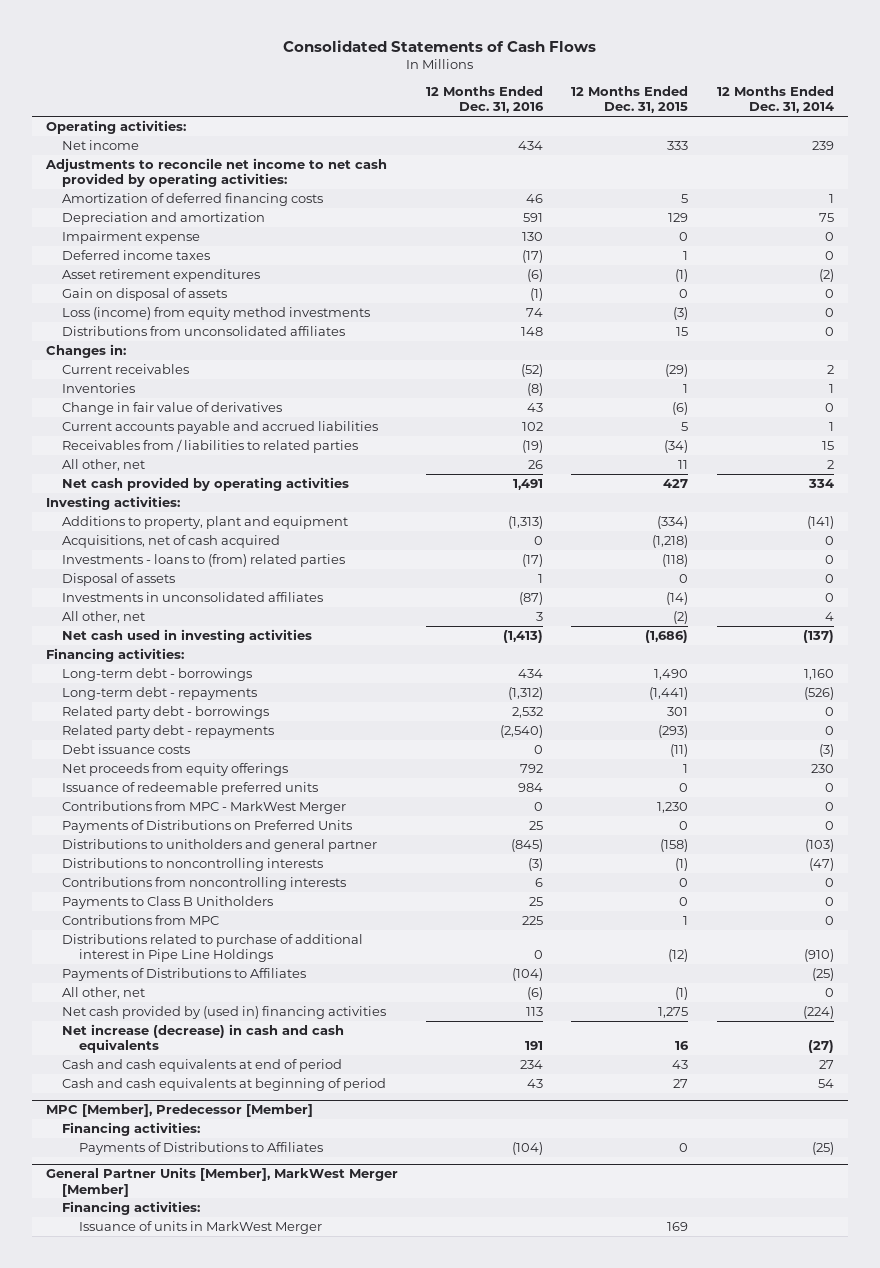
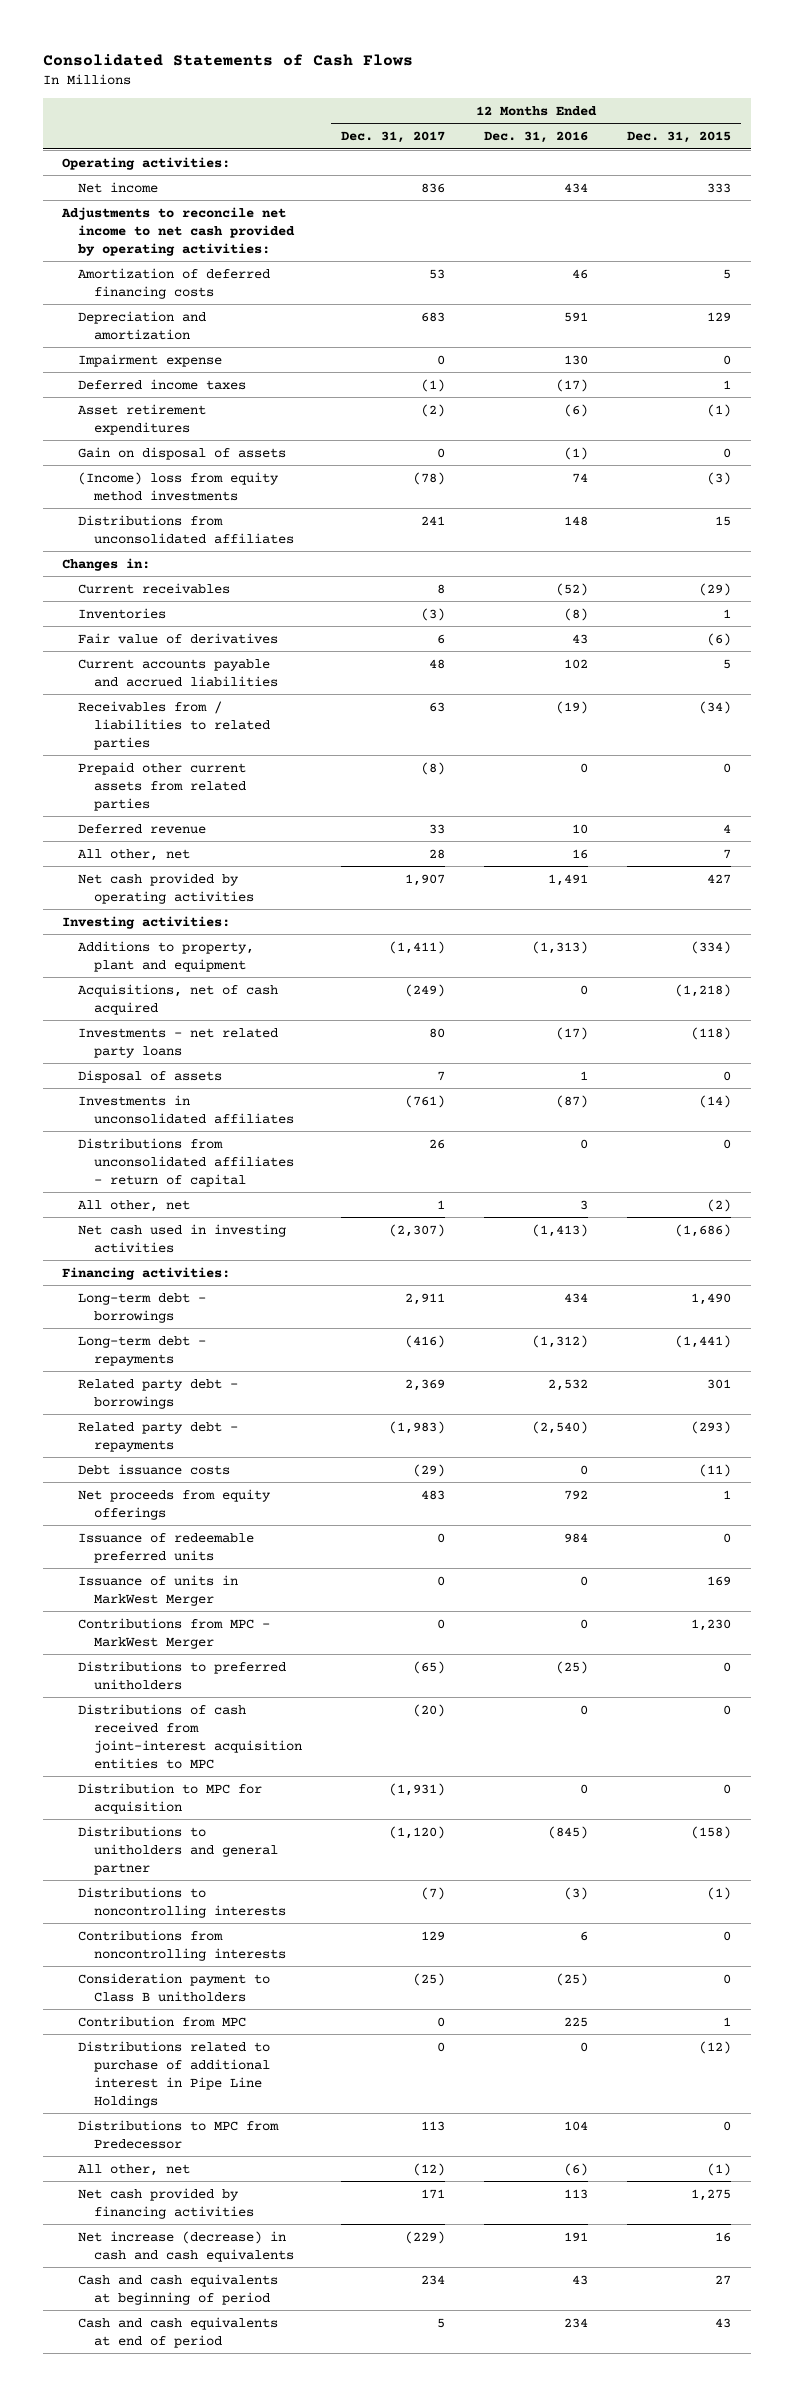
[716,86,834,114] 12 Months Ended Dec. 31, 2014 -> none
none -> [341,131,446,144] Dec. 31, 2017
[62,306,371,320] Loss (income) from equity method investments -> [78,471,280,501] (Income) loss from equity method investments
[62,401,283,415] Change in fair value of derivatives -> [78,632,279,644] Fair value of derivatives
none -> [78,761,247,811] Prepaid other current assets from related parties
none -> [78,823,207,834] Deferred revenue
[528,459,544,469] 26 -> [572,848,589,859] 16
[678,459,689,469] 11 -> [723,848,732,859] 7
[62,553,346,567] Investments - loans to (from) related parties -> [78,1027,279,1058] Investments - net related party loans
none -> [78,1137,295,1187] Distributions from unconsolidated affiliates - return of capital
none -> [78,1574,239,1606] Issuance of units in MarkWest Merger
[62,819,353,833] Payments of Distributions on Preferred Units -> [78,1660,287,1690] Distributions to preferred unitholders
[529,820,544,830] 25 -> [556,1660,589,1674] (25)
none -> [78,1703,303,1769] Distributions of cash received from joint-interest acquisition entities to MPC
none -> [78,1782,263,1814] Distribution to MPC for acquisition
[62,895,274,909] Payments to Class B Unitholders -> [78,1972,271,2002] Consideration payment to Class B unitholders
[529,896,544,906] 25 -> [556,1972,589,1986] (25)
[62,914,220,925] Contributions from MPC -> [78,2015,247,2027] Contribution from MPC
[62,967,307,981] Payments of Distributions to Affiliates -> none
none -> [78,2119,280,2149] Distributions to MPC from Predecessor
[62,1005,387,1019] Net cash provided by (used in) financing activities -> [78,2187,255,2219] Net cash provided by financing activities
[45,1104,313,1118] MPC [Member], Predecessor [Member] -> none
[62,1121,201,1136] Financing activities: -> none
[79,1141,324,1155] Payments of Distributions to Affiliates -> none
[45,1167,398,1197] General Partner Units [Member], MarkWest Merger [Member] -> none
[62,1200,201,1215] Financing activities: -> none
[79,1220,323,1234] Issuance of units in MarkWest Merger -> none
[62,1058,343,1072] Cash and cash equivalents at end of period -> [78,2316,279,2348] Cash and cash equivalents at end of period

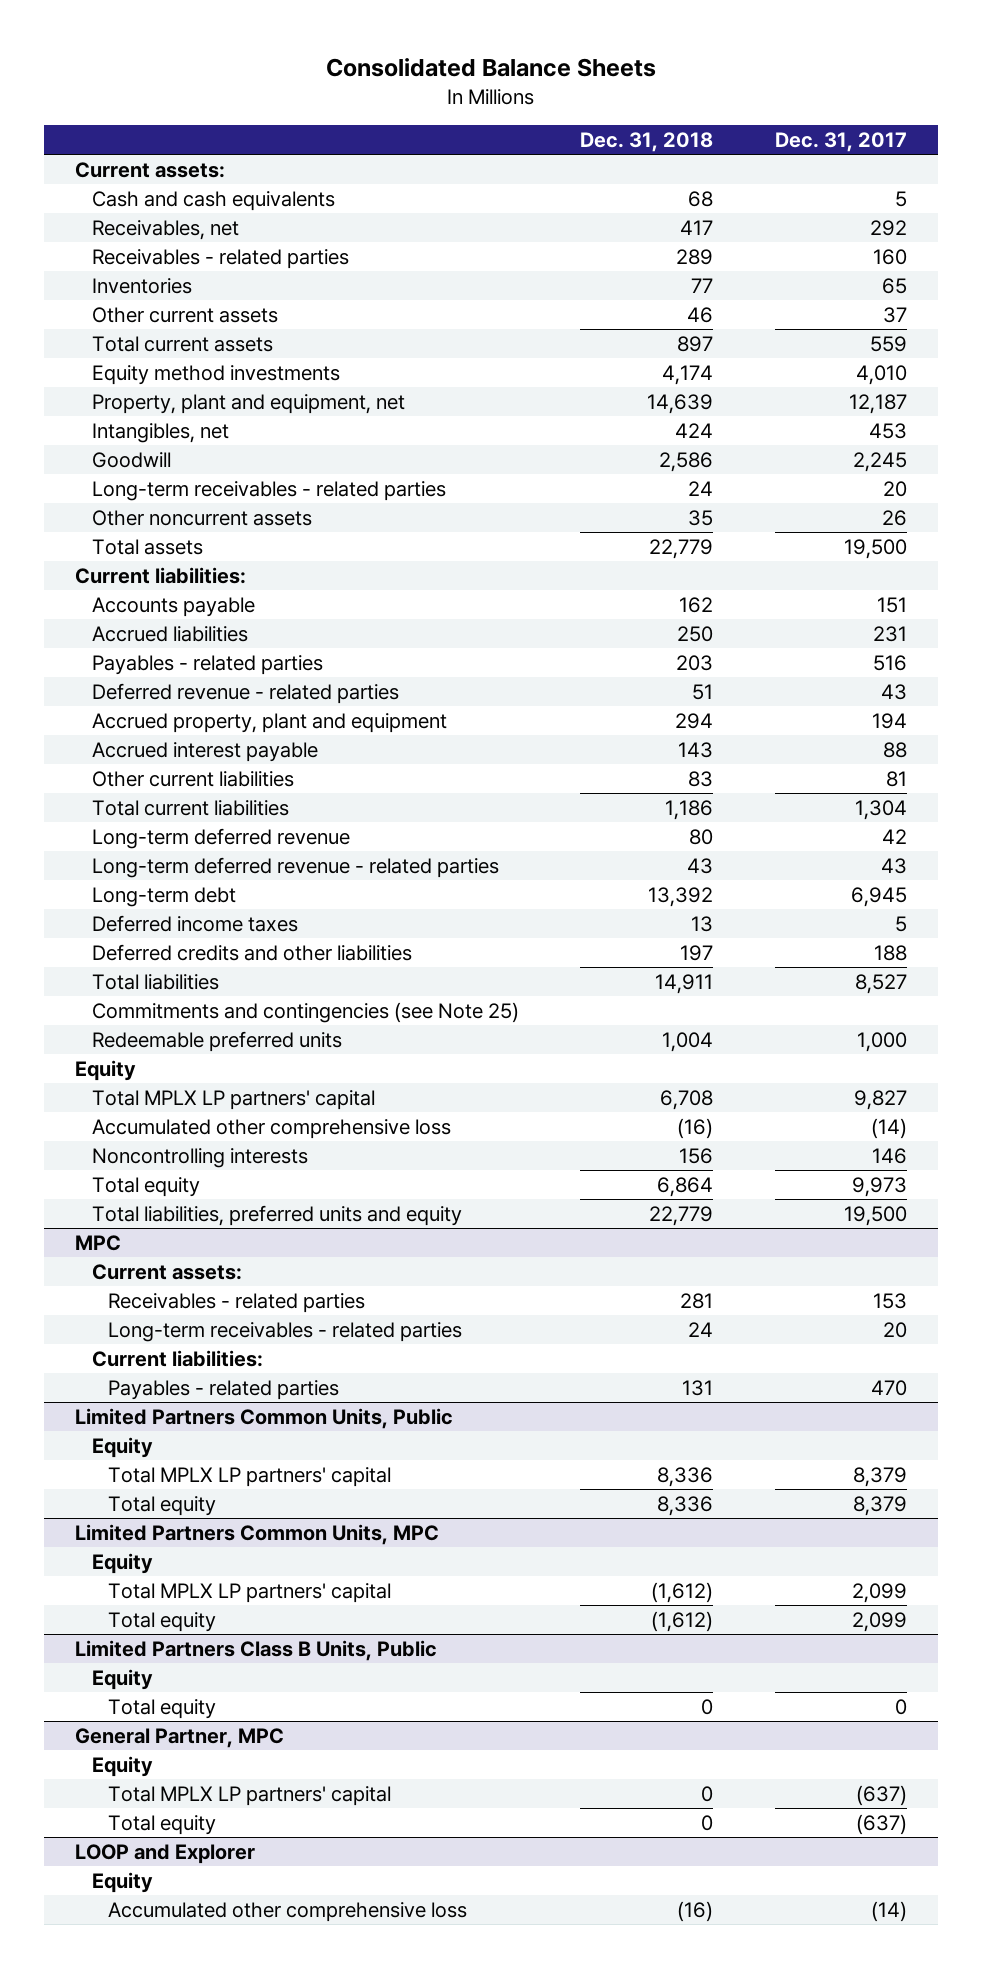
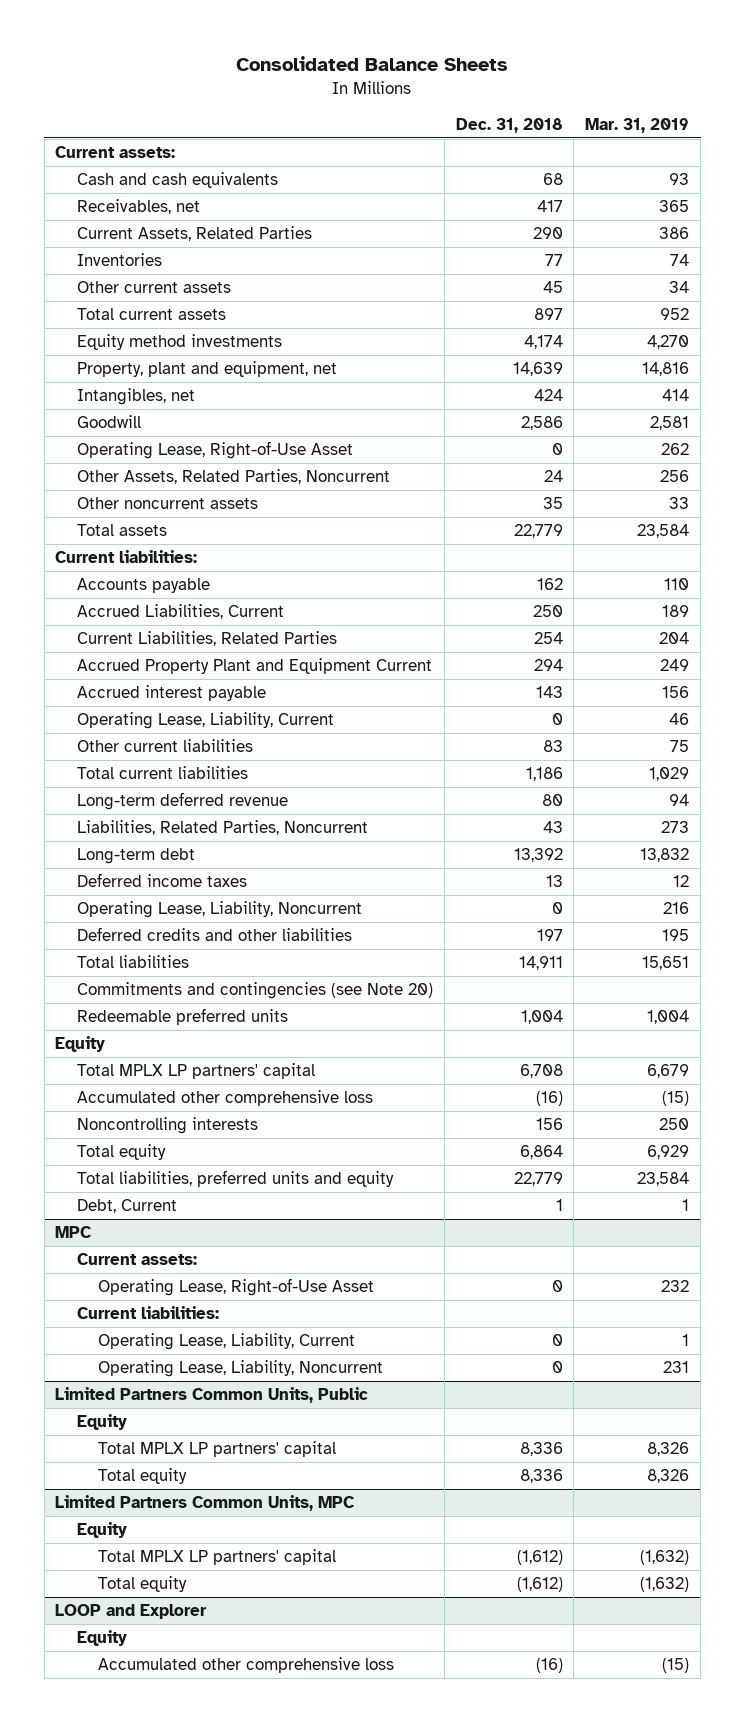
[775,131,908,152] Dec. 31, 2017 -> none
none -> [585,118,690,134] Mar. 31, 2019
[91,249,349,270] Receivables - related parties -> none
none -> [76,226,312,242] Current Assets, Related Parties
[687,307,714,324] 46 -> [542,281,563,294] 45
[91,481,446,502] Long-term receivables - related parties -> none
none -> [76,441,353,460] Operating Lease, Right-of-Use Asset
none -> [76,469,390,485] Other Assets, Related Parties, Noncurrent
[91,655,323,676] Payables - related parties -> none
[91,683,399,705] Deferred revenue - related parties -> none
[91,626,248,643] Accrued liabilities -> [76,604,284,620] Accrued Liabilities, Current
none -> [76,631,337,647] Current Liabilities, Related Parties
[91,713,447,734] Accrued property, plant and equipment -> [76,658,432,675] Accrued Property Plant and Equipment Current
none -> [76,712,334,730] Operating Lease, Liability, Current
[91,857,499,879] Long-term deferred revenue - related parties -> none
none -> [76,820,368,836] Liabilities, Related Parties, Noncurrent
none -> [76,901,362,919] Operating Lease, Liability, Noncurrent
[91,1002,519,1024] Commitments and contingencies (see Note 25) -> [76,982,433,1000] Commitments and contingencies (see Note 20)
none -> [76,1199,177,1214] Debt, Current
[108,1293,366,1314] Receivables - related parties -> none
[108,1322,463,1343] Long-term receivables - related parties -> none
none -> [98,1278,375,1297] Operating Lease, Right-of-Use Asset
[108,1380,340,1401] Payables - related parties -> none
none -> [98,1333,356,1351] Operating Lease, Liability, Current
none -> [98,1360,384,1378] Operating Lease, Liability, Noncurrent
[74,1640,437,1662] Limited Partners Class B Units, Public -> none
[91,1669,153,1691] Equity -> none
[108,1699,217,1720] Total equity -> none
[74,1728,284,1749] General Partner, MPC -> none
[91,1756,153,1778] Equity -> none
[108,1786,392,1807] Total MPLX LP partners' capital -> none
[108,1815,217,1836] Total equity -> none

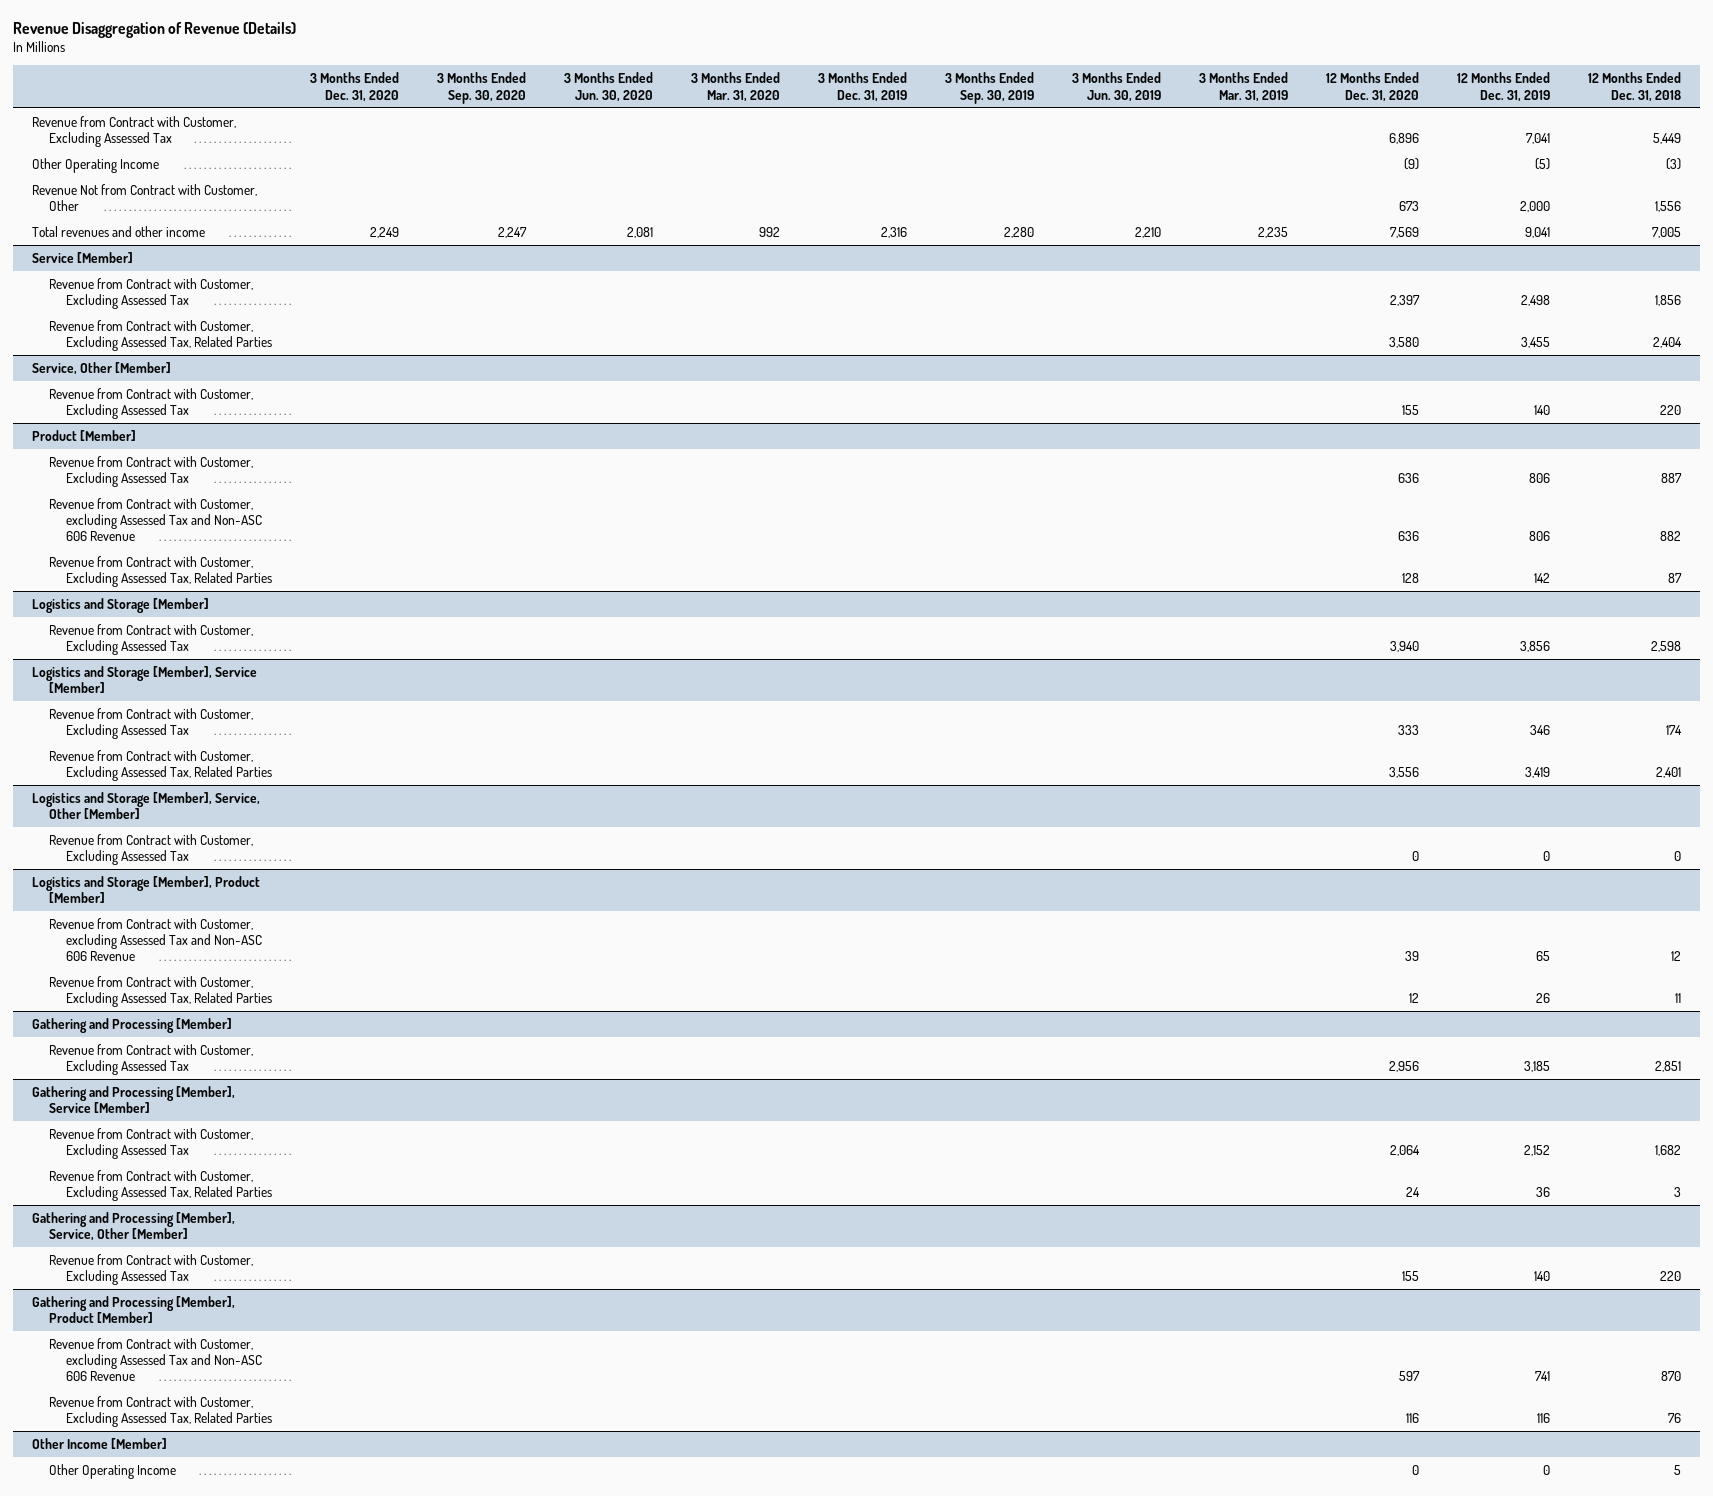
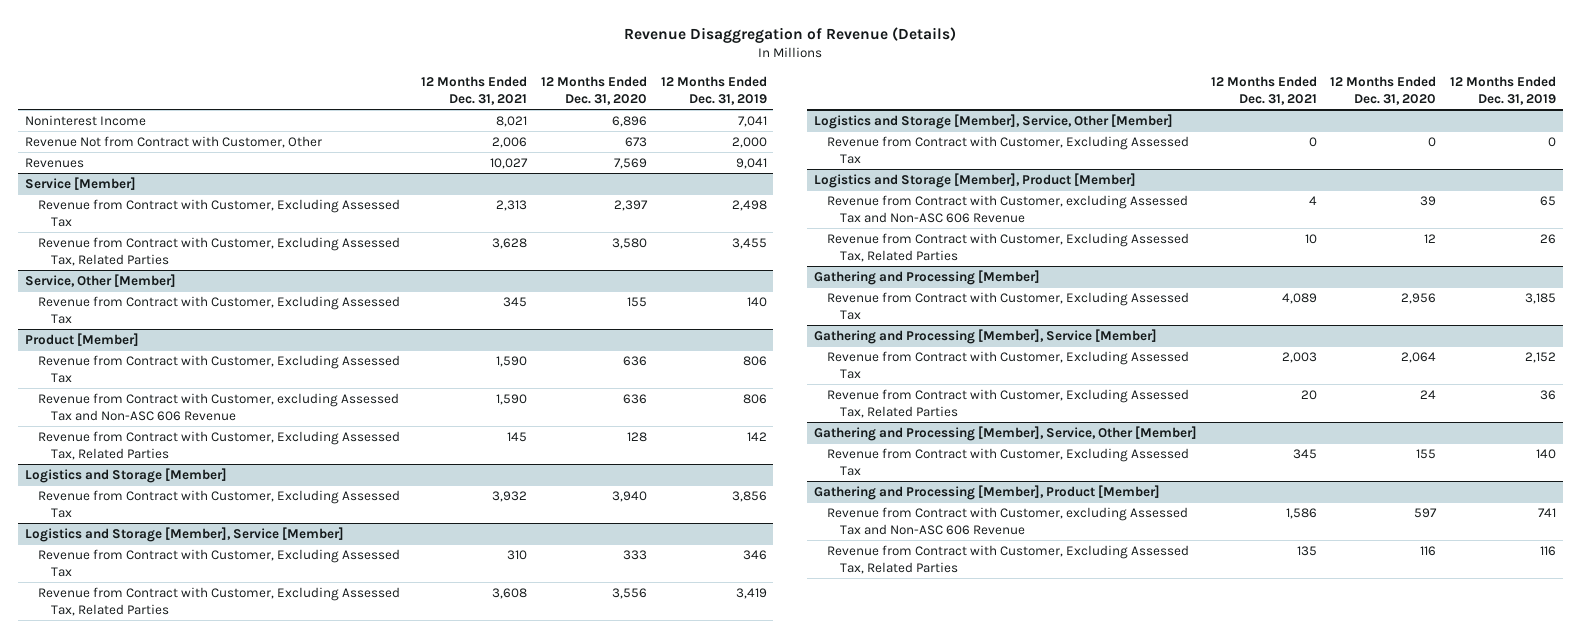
[310,72,400,102] 3 Months Ended Dec. 31, 2020 -> none
[437,72,527,104] 3 Months Ended Sep. 30, 2020 -> none
[564,72,654,102] 3 Months Ended Jun. 30, 2020 -> none
[691,72,781,102] 3 Months Ended Mar. 31, 2020 -> none
[818,72,908,102] 3 Months Ended Dec. 31, 2019 -> none
[945,72,1035,104] 3 Months Ended Sep. 30, 2019 -> none
[1072,72,1162,102] 3 Months Ended Jun. 30, 2019 -> none
[1199,72,1289,102] 3 Months Ended Mar. 31, 2019 -> none
[1588,72,1682,102] 12 Months Ended Dec. 31, 2018 -> none
none -> [421,75,528,105] 12 Months Ended Dec. 31, 2021
[31,157,159,173] Other Operating Income -> none
[31,115,236,148] Revenue from Contract with Customer, Excluding Assessed Tax -> [24,114,146,126] Noninterest Income
[31,225,205,237] Total revenues and other income -> [24,157,84,168] Revenues
[31,1437,167,1449] Other Income [Member] -> none
[48,1463,176,1479] Other Operating Income -> none

